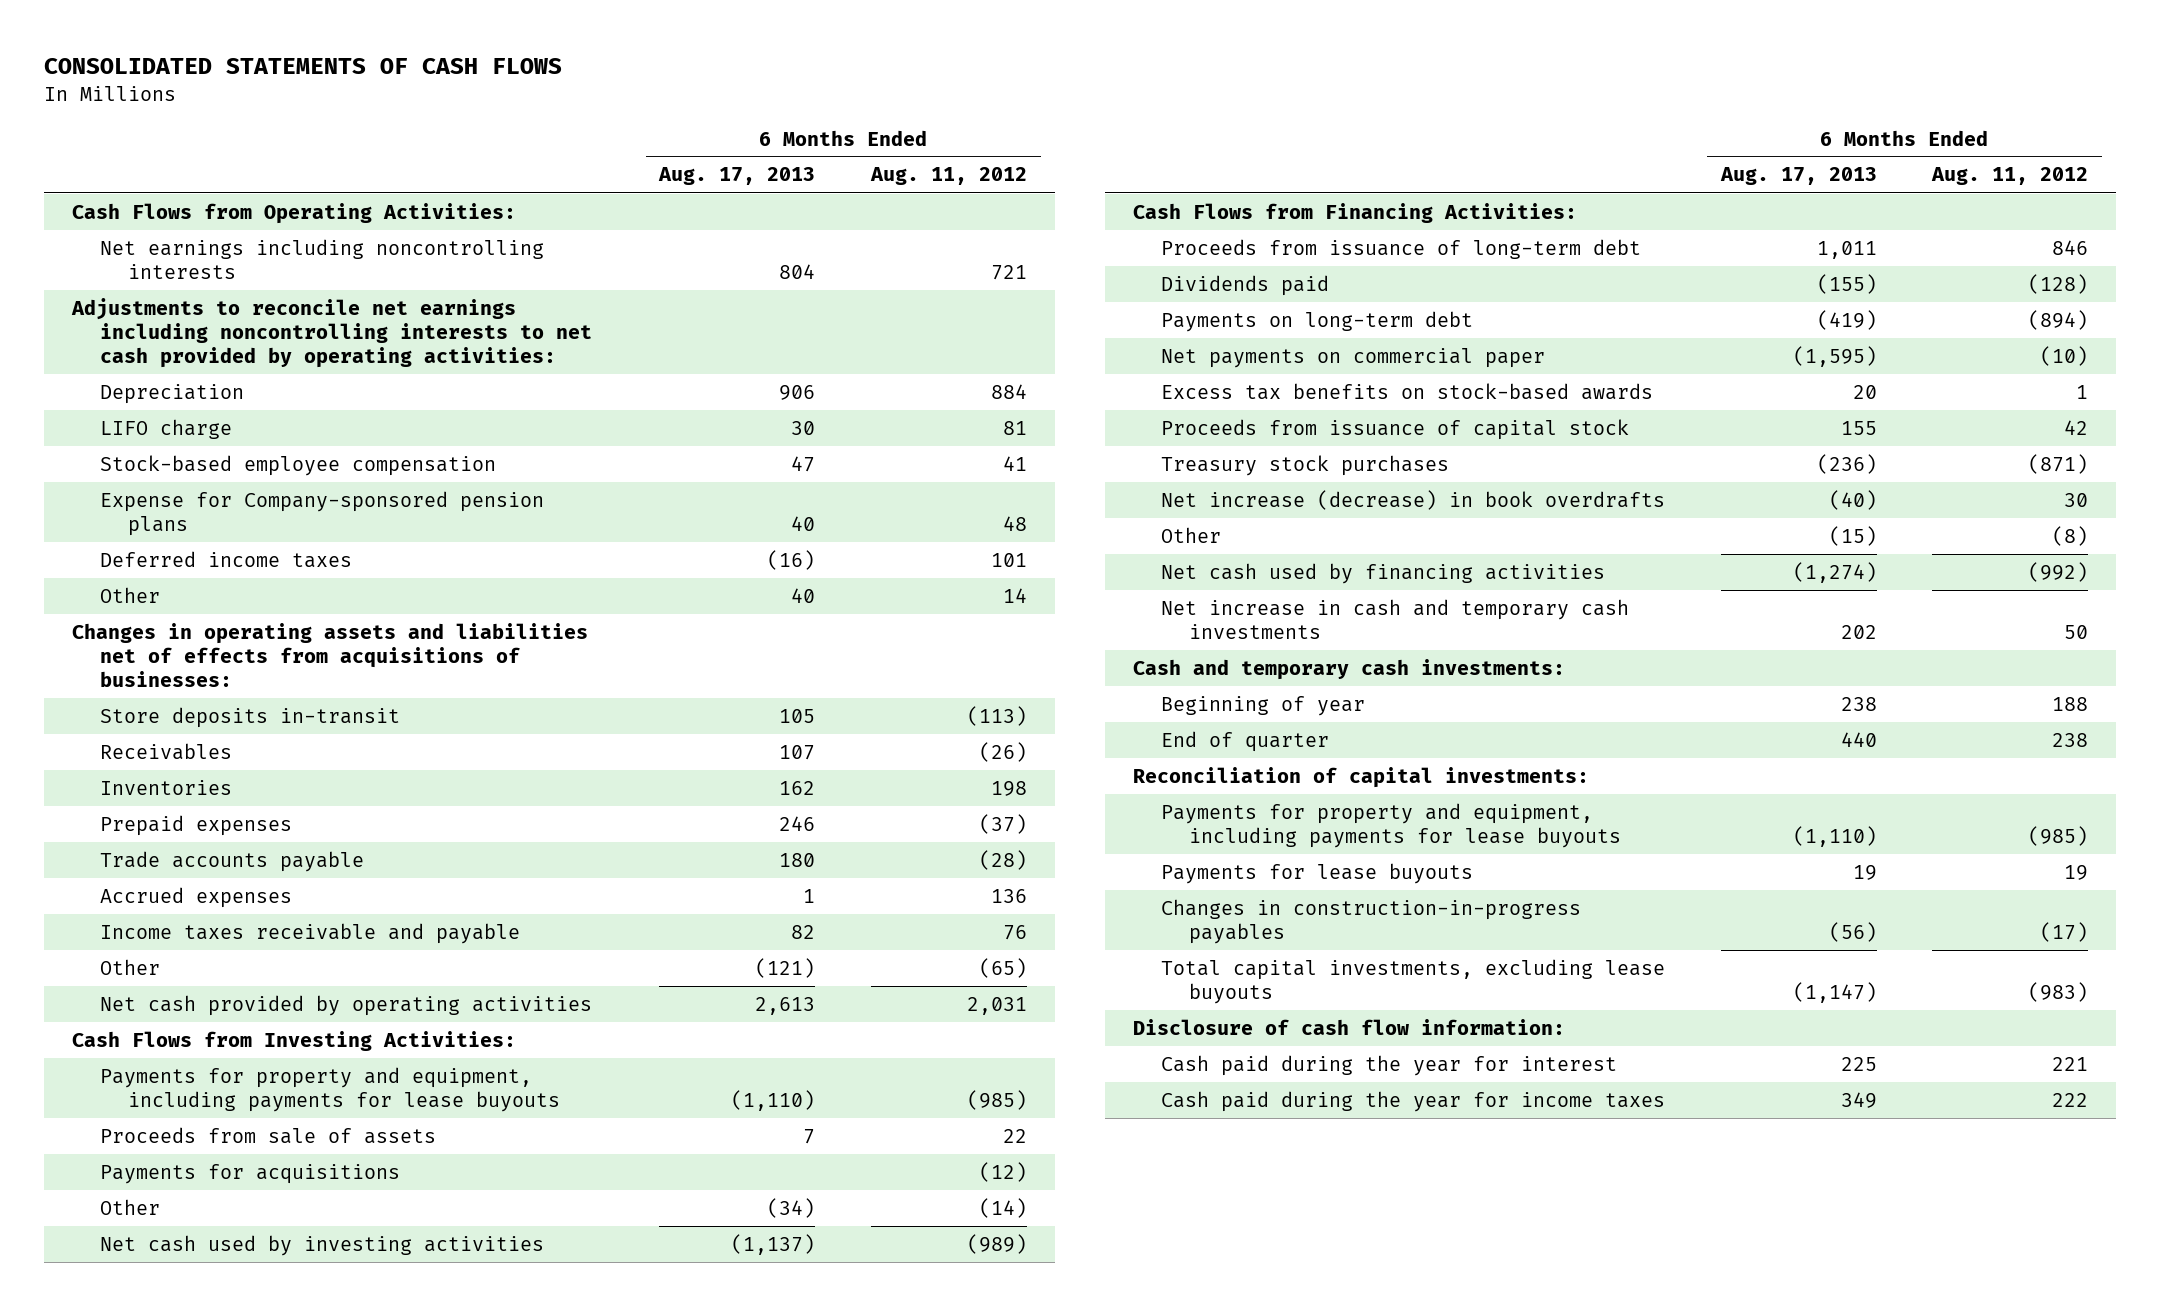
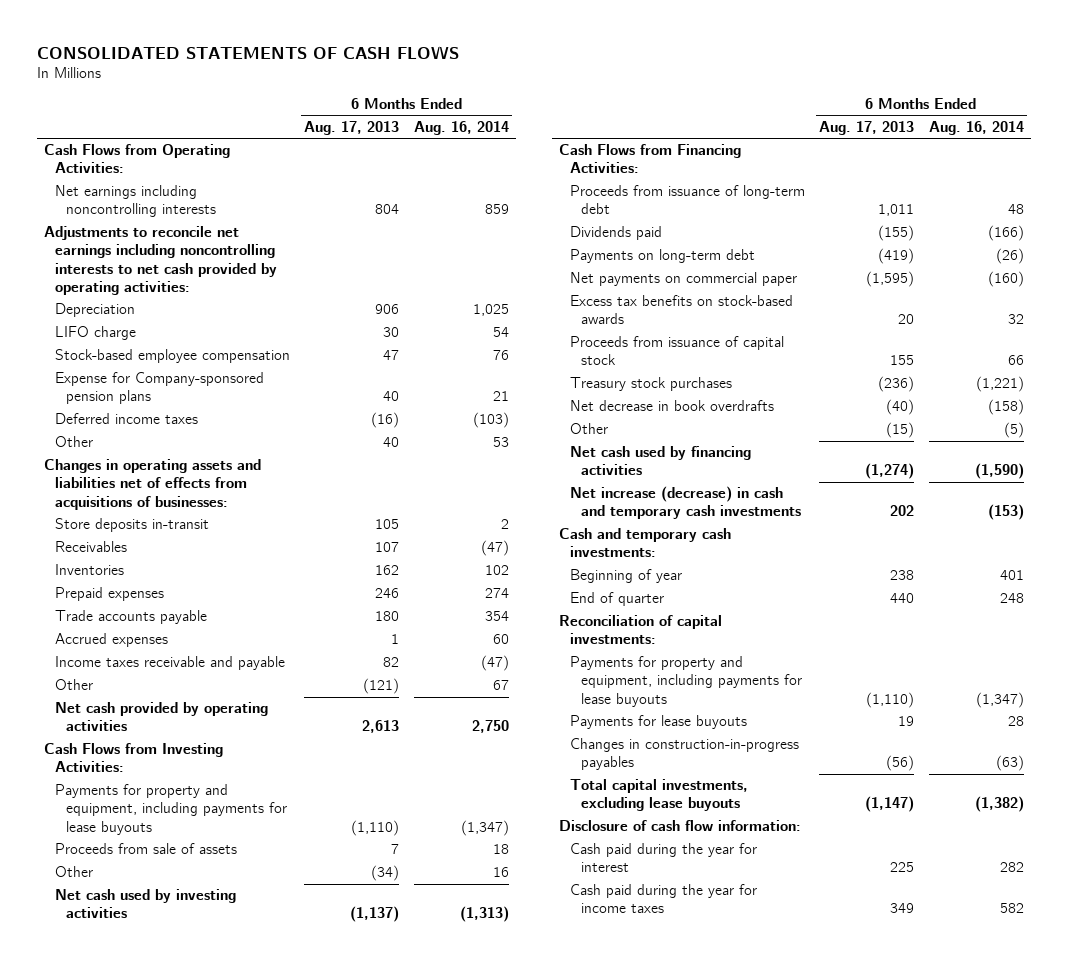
[870,167,1028,186] Aug. 11, 2012 -> none
none -> [413,120,509,135] Aug. 16, 2014
[99,1163,400,1184] Payments for acquisitions -> none
[1160,489,1665,510] Net increase (decrease) in book overdrafts -> [569,400,774,412] Net decrease in book overdrafts
[1160,598,1629,639] Net increase in cash and temporary cash investments -> [569,486,801,520] Net increase (decrease) in cash and temporary cash investments

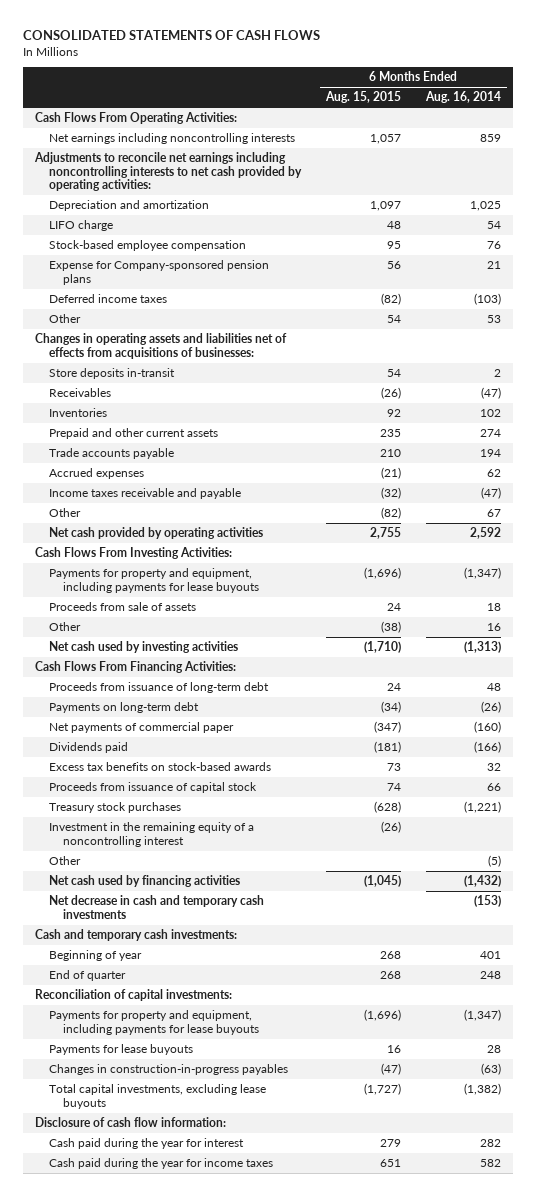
[304,120,400,135] Aug. 17, 2013 -> none
none -> [324,91,401,104] Aug. 15, 2015
[44,144,231,174] Cash Flows from Operating Activities: -> [35,112,238,125] Cash Flows From Operating Activities:
[54,303,135,318] Depreciation -> [48,200,209,212] Depreciation and amortization
[54,587,164,602] Prepaid expenses -> [48,428,218,440] Prepaid and other current assets
[484,611,509,622] 354 -> [479,449,501,458] 194
[492,634,509,645] 60 -> [486,469,501,478] 62
[471,720,509,734] 2,750 -> [469,527,501,540] 2,592
[44,743,224,773] Cash Flows from Investing Activities: -> [35,547,233,560] Cash Flows From Investing Activities:
[558,144,741,174] Cash Flows from Financing Activities: -> [35,661,237,674] Cash Flows From Financing Activities:
[569,272,797,287] Net payments on commercial paper -> [48,722,234,734] Net payments of commercial paper
[569,226,662,241] Dividends paid -> [48,742,128,754] Dividends paid
[569,400,774,412] Net decrease in book overdrafts -> none
none -> [48,822,254,847] Investment in the remaining equity of a noncontrolling interest
[974,463,1024,480] (1,590) -> [463,875,501,888] (1,432)
[569,486,801,520] Net increase (decrease) in cash and temporary cash investments -> [48,895,264,919] Net decrease in cash and temporary cash investments

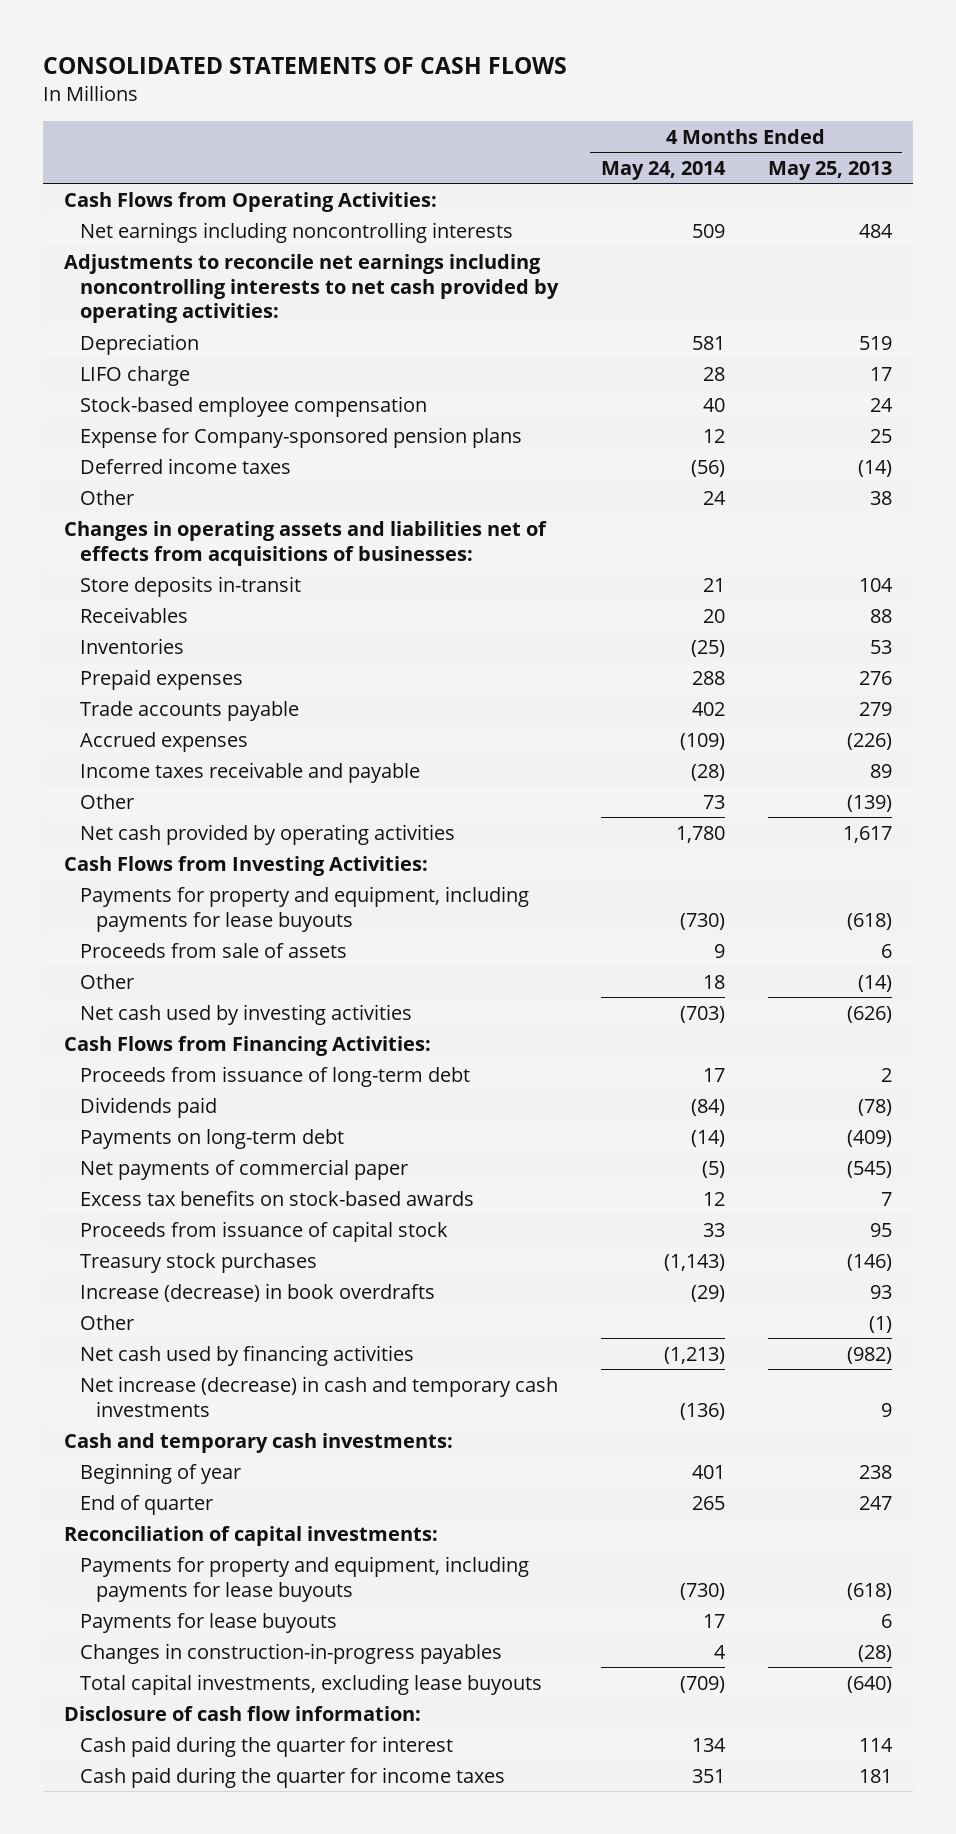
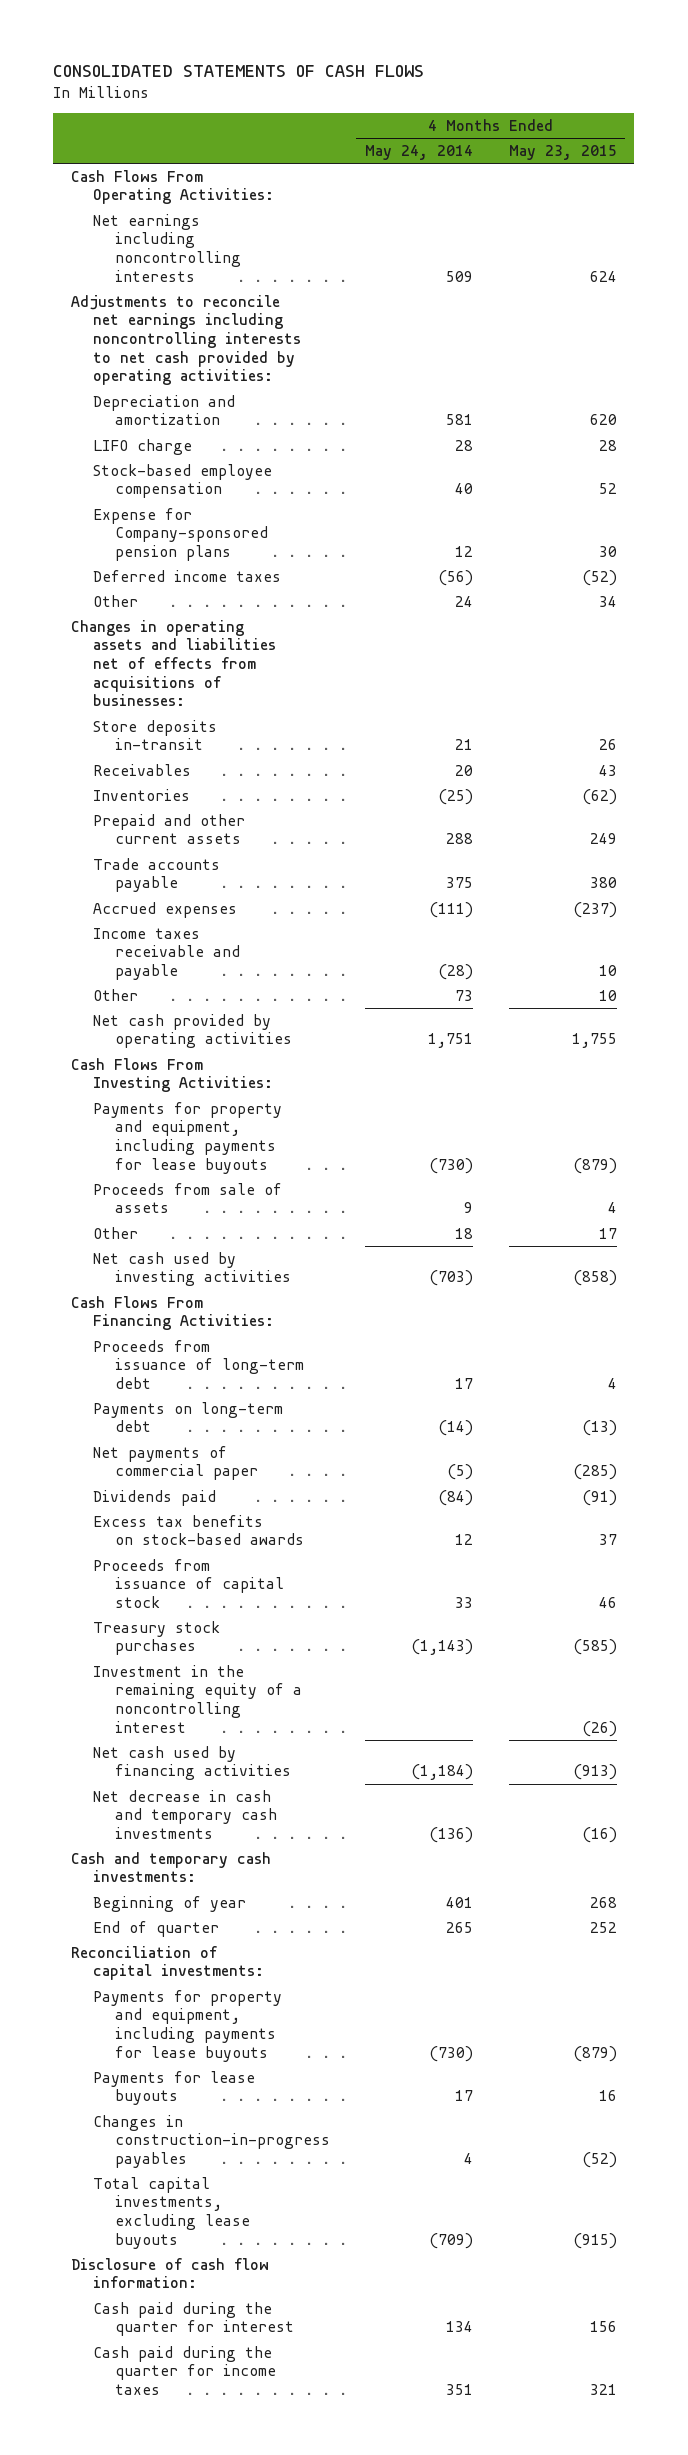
[767,161,892,181] May 25, 2013 -> none
none -> [508,145,617,161] May 23, 2015
[64,191,438,212] Cash Flows from Operating Activities: -> [71,169,274,205] Cash Flows From Operating Activities:
[80,333,200,355] Depreciation -> [92,394,235,426] Depreciation and amortization
[80,668,244,690] Prepaid expenses -> [92,813,245,845] Prepaid and other current assets
[691,701,725,716] 402 -> [446,877,474,889] 375
[679,732,725,750] (109) -> [429,901,474,918] (111)
[675,825,725,843] 1,780 -> [428,1033,474,1049] 1,751
[64,855,429,876] Cash Flows from Investing Activities: -> [71,1057,273,1093] Cash Flows From Investing Activities:
[64,1035,432,1056] Cash Flows from Financing Activities: -> [71,1295,274,1331] Cash Flows From Financing Activities:
[80,1096,218,1118] Dividends paid -> [92,1489,216,1506] Dividends paid
[80,1282,436,1302] Increase (decrease) in book overdrafts -> none
[80,1314,135,1330] Other -> none
none -> [92,1664,302,1733] Investment in the remaining equity of a noncontrolling interest
[663,1346,725,1364] (1,213) -> [411,1764,474,1781] (1,184)
[80,1375,559,1417] Net increase (decrease) in cash and temporary cash investments -> [92,1789,277,1840] Net decrease in cash and temporary cash investments

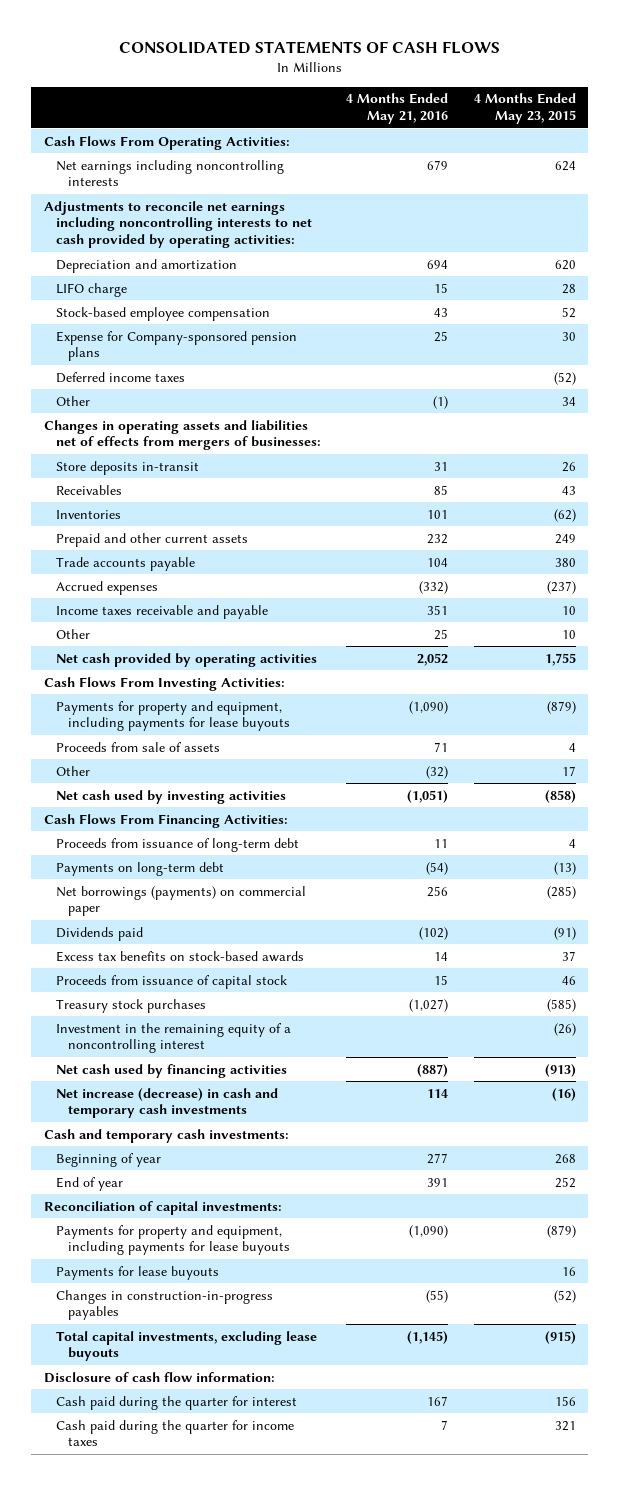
[365,145,474,161] May 24, 2014 -> none
none -> [346,93,449,124] 4 Months Ended May 21, 2016
[71,619,276,707] Changes in operating assets and liabilities net of effects from acquisitions of businesses: -> [43,419,321,451] Changes in operating assets and liabilities net of effects from mergers of businesses:
[92,1445,258,1481] Net payments of commercial paper -> [55,885,306,917] Net borrowings (payments) on commercial paper
[92,1789,277,1840] Net decrease in cash and temporary cash investments -> [55,1087,278,1119] Net increase (decrease) in cash and temporary cash investments
[92,1920,219,1937] End of quarter -> [55,1176,123,1191] End of year

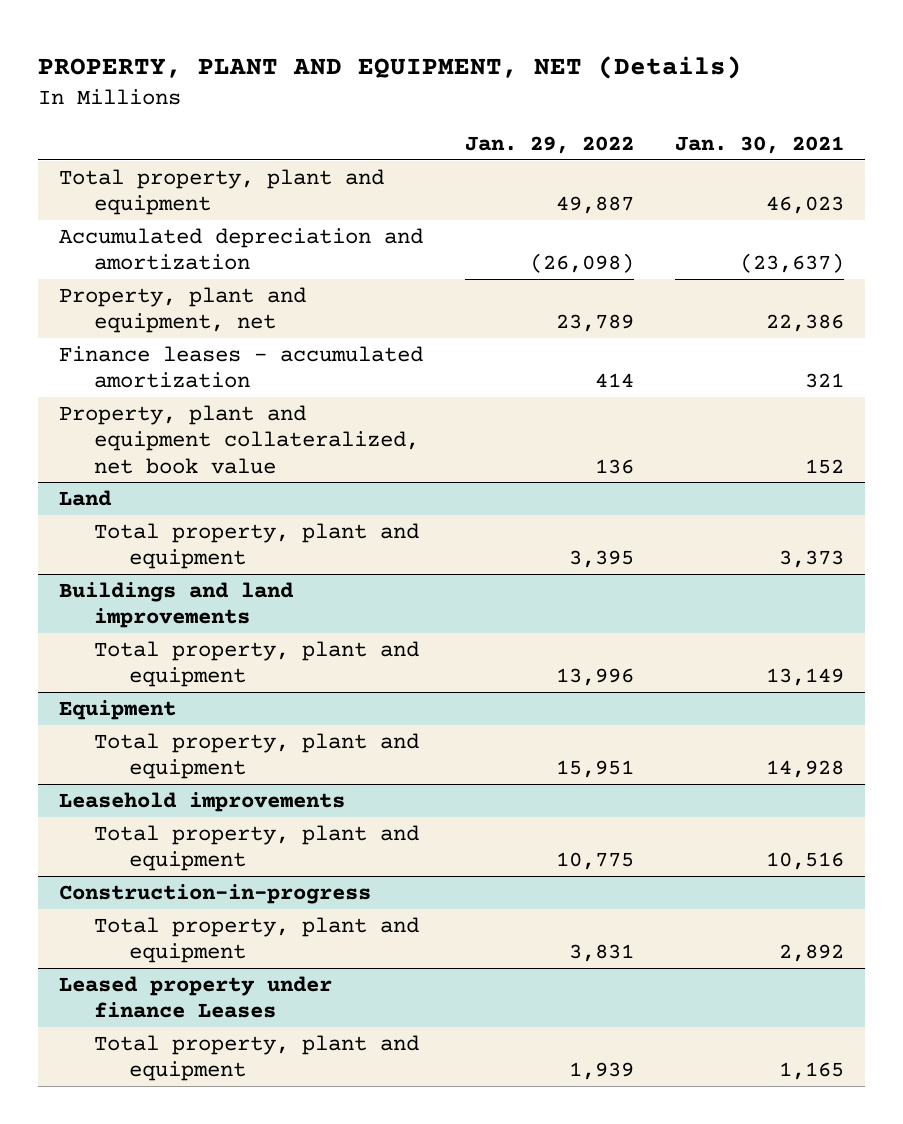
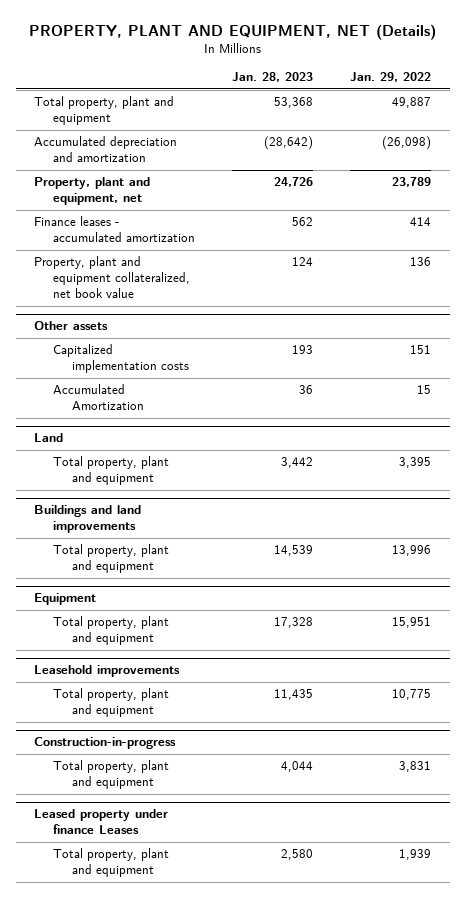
[675,135,845,154] Jan. 30, 2021 -> none
none -> [232,72,314,83] Jan. 28, 2023
none -> [34,321,109,331] Other assets
none -> [53,344,190,374] Capitalized implementation costs
none -> [53,384,145,411] Accumulated Amortization

